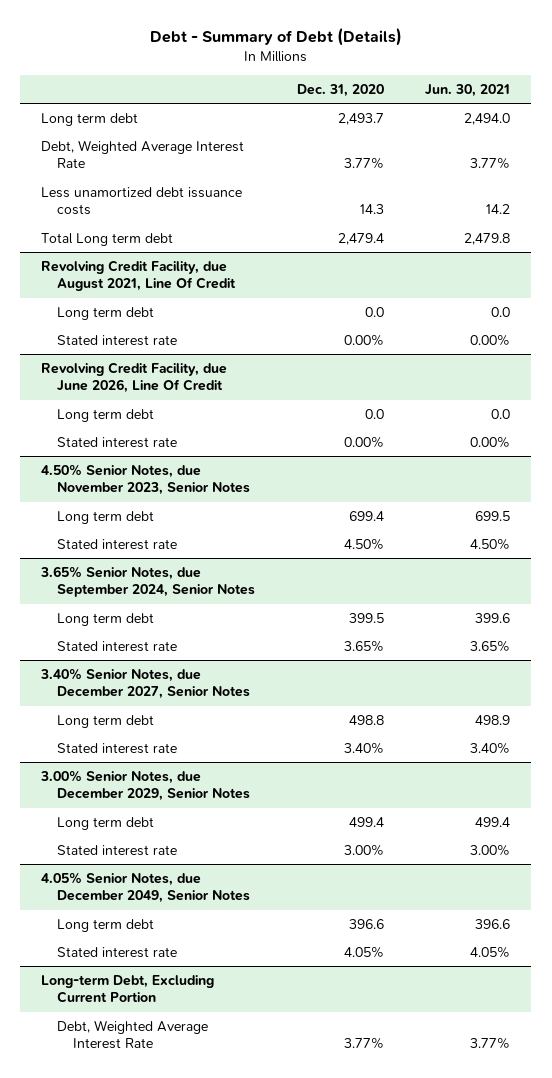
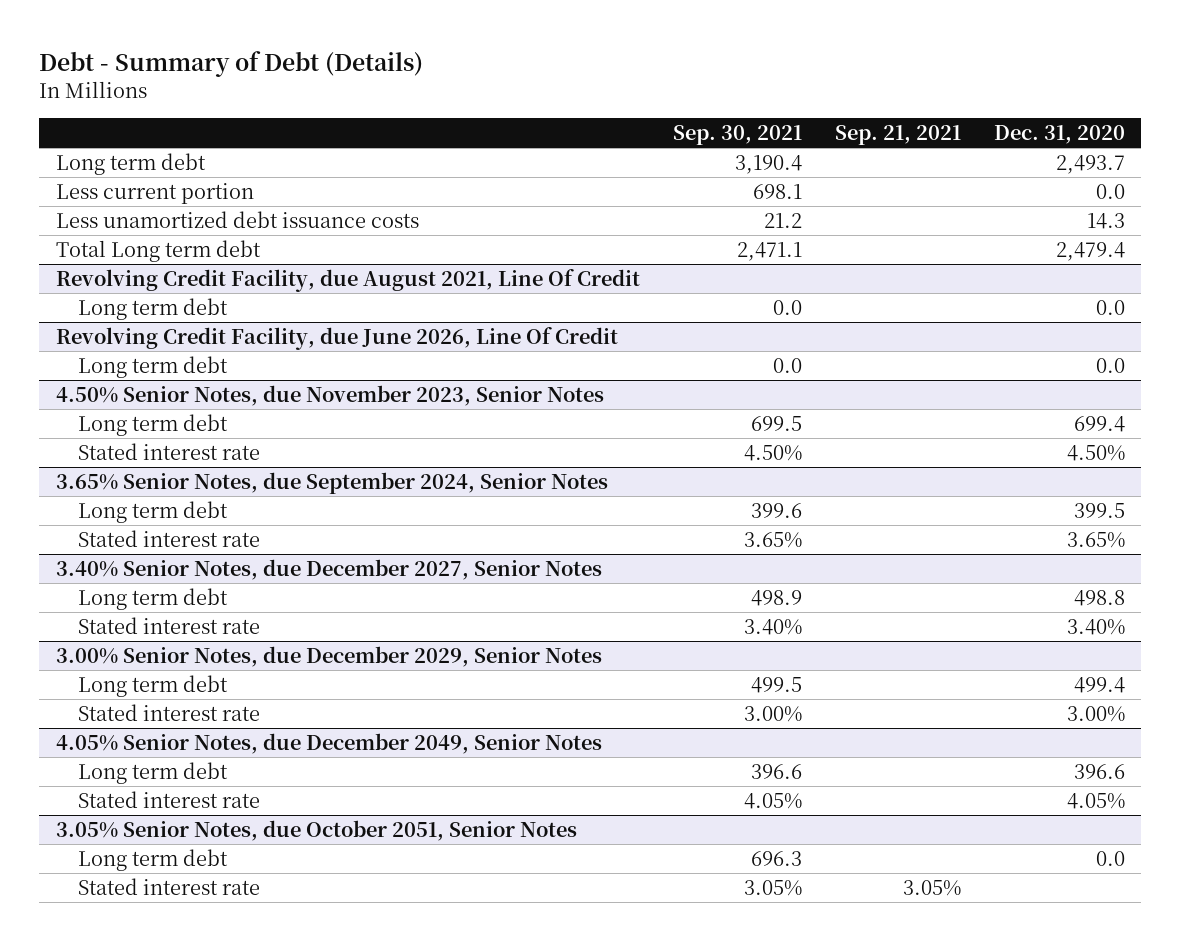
[425,83,511,97] Jun. 30, 2021 -> none
none -> [672,125,802,146] Sep. 30, 2021
none -> [834,125,961,146] Sep. 21, 2021
[41,139,245,169] Debt, Weighted Average Interest Rate -> none
none -> [55,183,254,205] Less current portion
[56,334,177,346] Stated interest rate -> none
[56,436,177,448] Stated interest rate -> none
[41,974,215,1004] Long-term Debt, Excluding Current Portion -> none
[56,1019,208,1050] Debt, Weighted Average Interest Rate -> none
none -> [55,820,577,842] 3.05% Senior Notes, due October 2051, Senior Notes
none -> [78,849,229,872] Long term debt
none -> [78,878,261,896] Stated interest rate

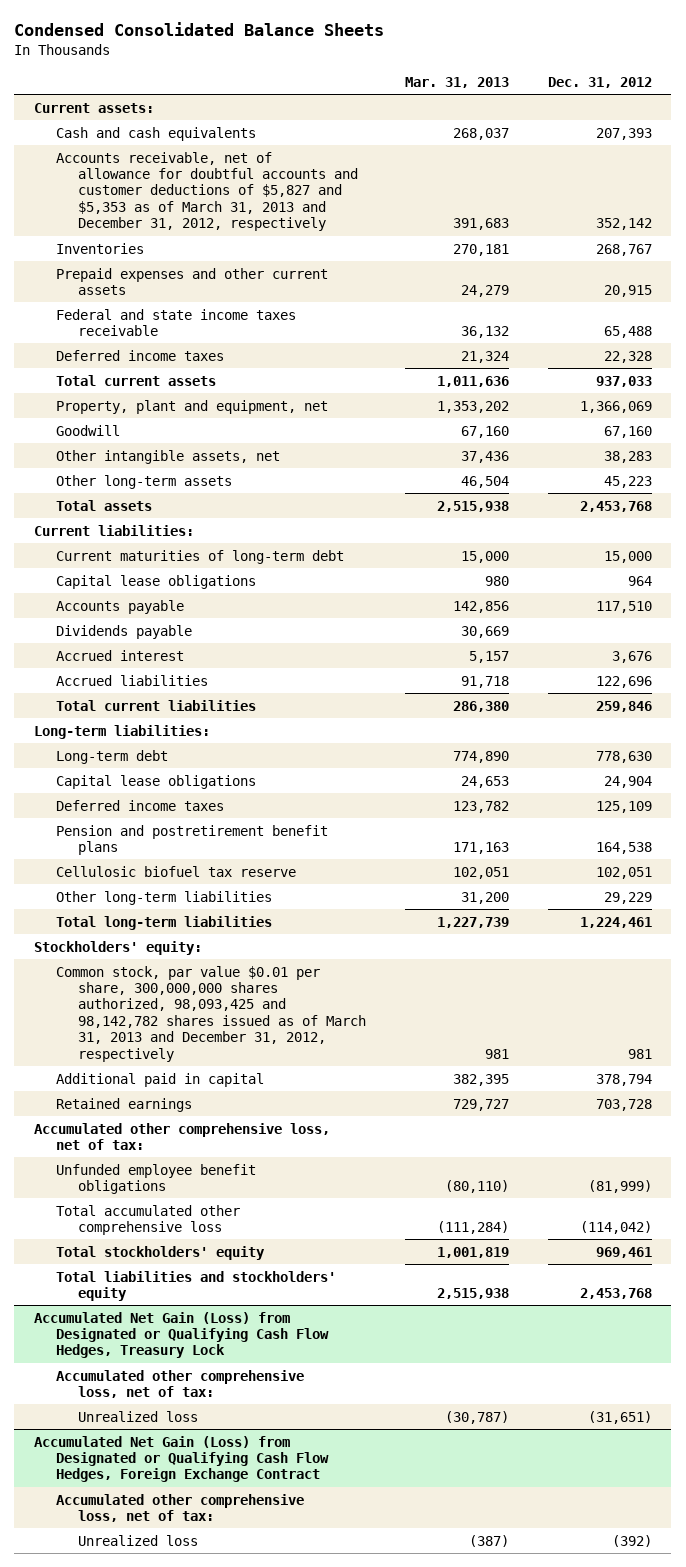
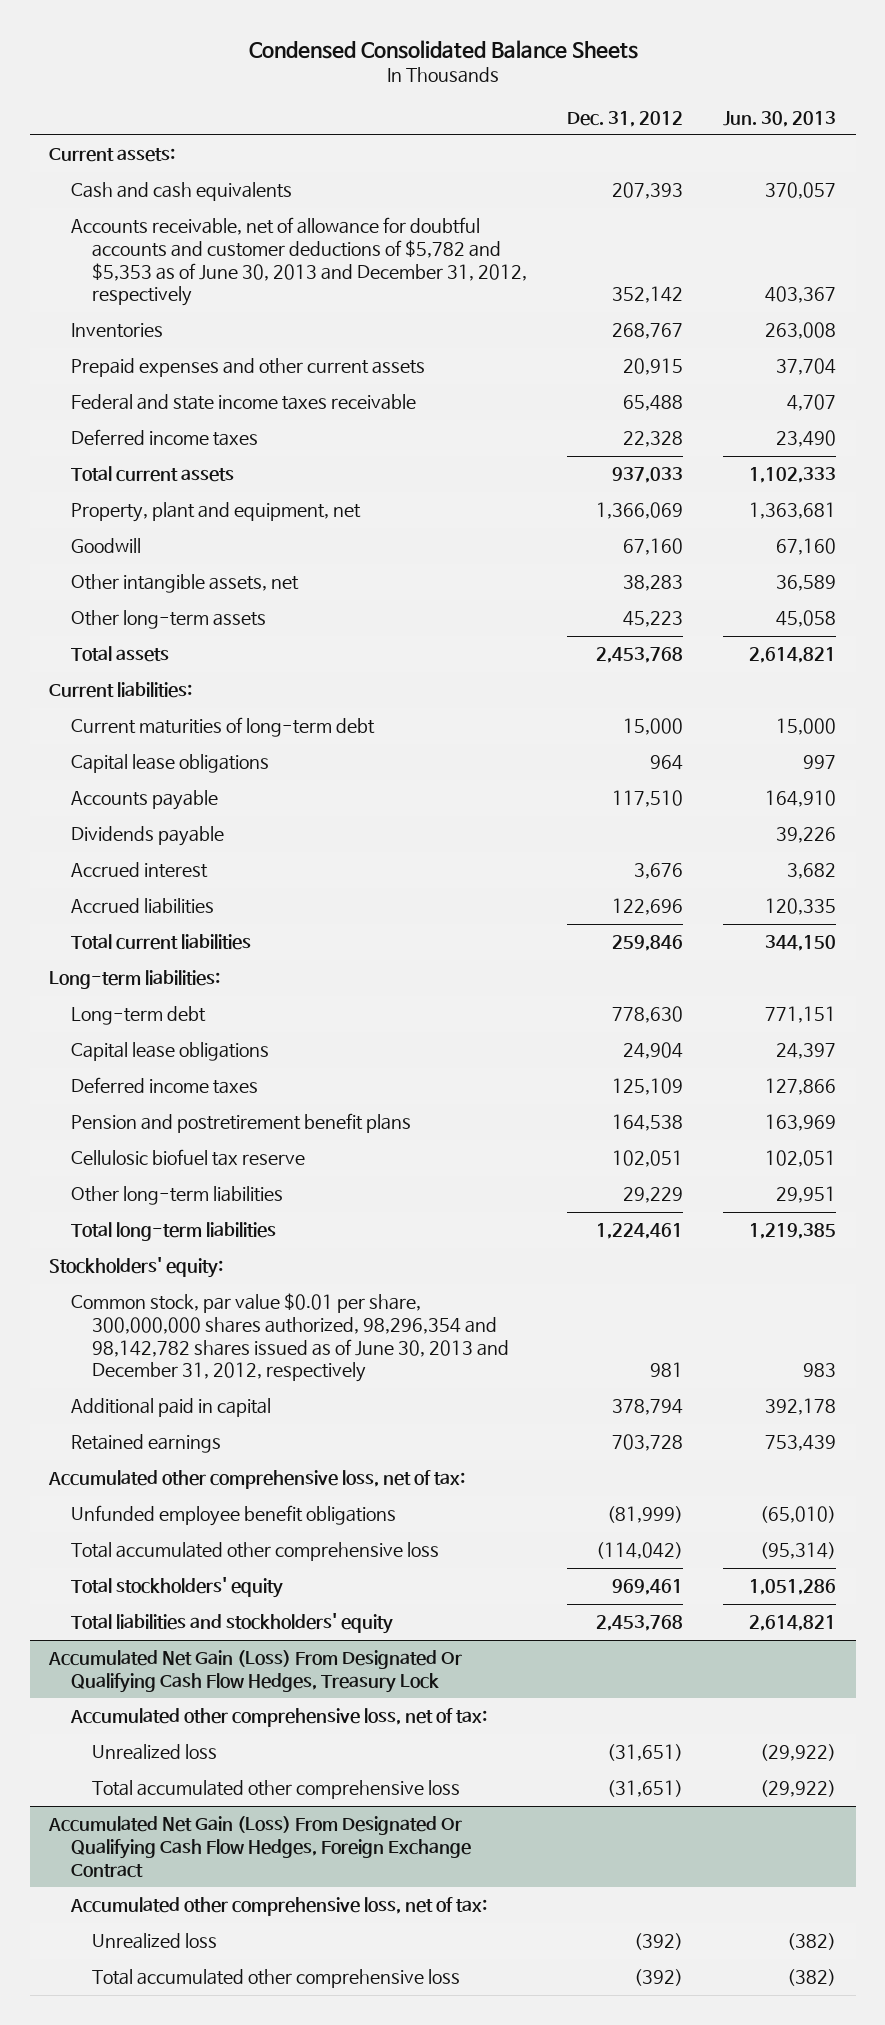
[405,77,510,89] Mar. 31, 2013 -> none
none -> [722,110,836,127] Jun. 30, 2013
[55,151,359,232] Accounts receivable, net of allowance for doubtful accounts and customer deductions of $5,827 and $5,353 as of March 31, 2013 and December 31, 2012, respectively -> [70,217,528,307] Accounts receivable, net of allowance for doubtful accounts and customer deductions of $5,782 and $5,353 as of June 30, 2013 and December 31, 2012, respectively
[55,965,367,1062] Common stock, par value $0.01 per share, 300,000,000 shares authorized, 98,093,425 and 98,142,782 shares issued as of March 31, 2013 and December 31, 2012, respectively -> [70,1293,510,1383] Common stock, par value $0.01 per share, 300,000,000 shares authorized, 98,296,354 and 98,142,782 shares issued as of June 30, 2013 and December 31, 2012, respectively
[33,1311,329,1359] Accumulated Net Gain (Loss) from Designated or Qualifying Cash Flow Hedges, Treasury Lock -> [48,1650,463,1693] Accumulated Net Gain (Loss) From Designated Or Qualifying Cash Flow Hedges, Treasury Lock
none -> [92,1780,461,1800] Total accumulated other comprehensive loss
[33,1435,329,1483] Accumulated Net Gain (Loss) from Designated or Qualifying Cash Flow Hedges, Foreign Exchange Contract -> [48,1816,471,1878] Accumulated Net Gain (Loss) From Designated Or Qualifying Cash Flow Hedges, Foreign Exchange Contract
none -> [92,1969,461,1989] Total accumulated other comprehensive loss

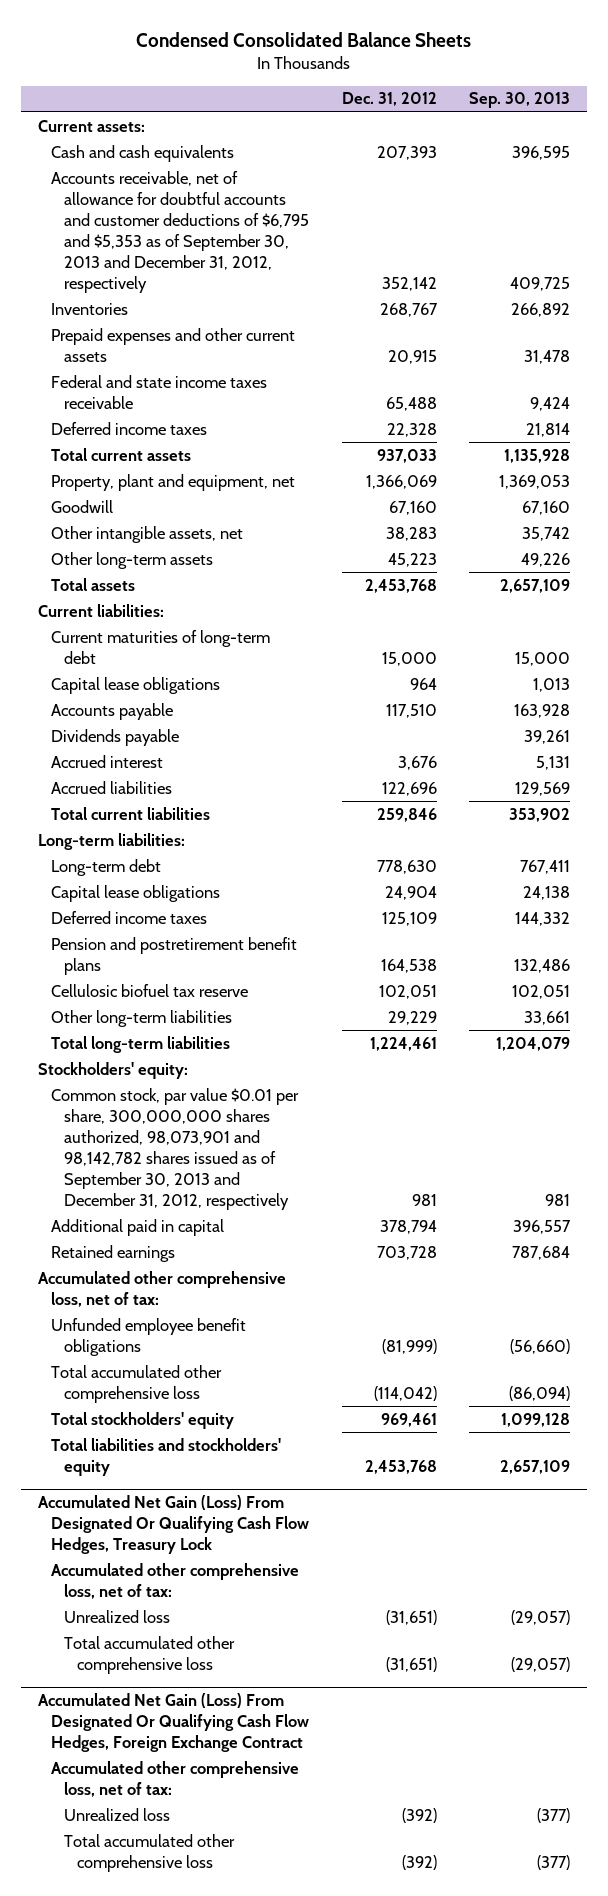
[722,110,836,127] Jun. 30, 2013 -> none
none -> [469,92,571,109] Sep. 30, 2013
[70,217,528,307] Accounts receivable, net of allowance for doubtful accounts and customer deductions of $5,782 and $5,353 as of June 30, 2013 and December 31, 2012, respectively -> [50,170,310,293] Accounts receivable, net of allowance for doubtful accounts and customer deductions of $6,795 and $5,353 as of September 30, 2013 and December 31, 2012, respectively
[70,1293,510,1383] Common stock, par value $0.01 per share, 300,000,000 shares authorized, 98,296,354 and 98,142,782 shares issued as of June 30, 2013 and December 31, 2012, respectively -> [50,1087,299,1210] Common stock, par value $0.01 per share, 300,000,000 shares authorized, 98,073,901 and 98,142,782 shares issued as of September 30, 2013 and December 31, 2012, respectively

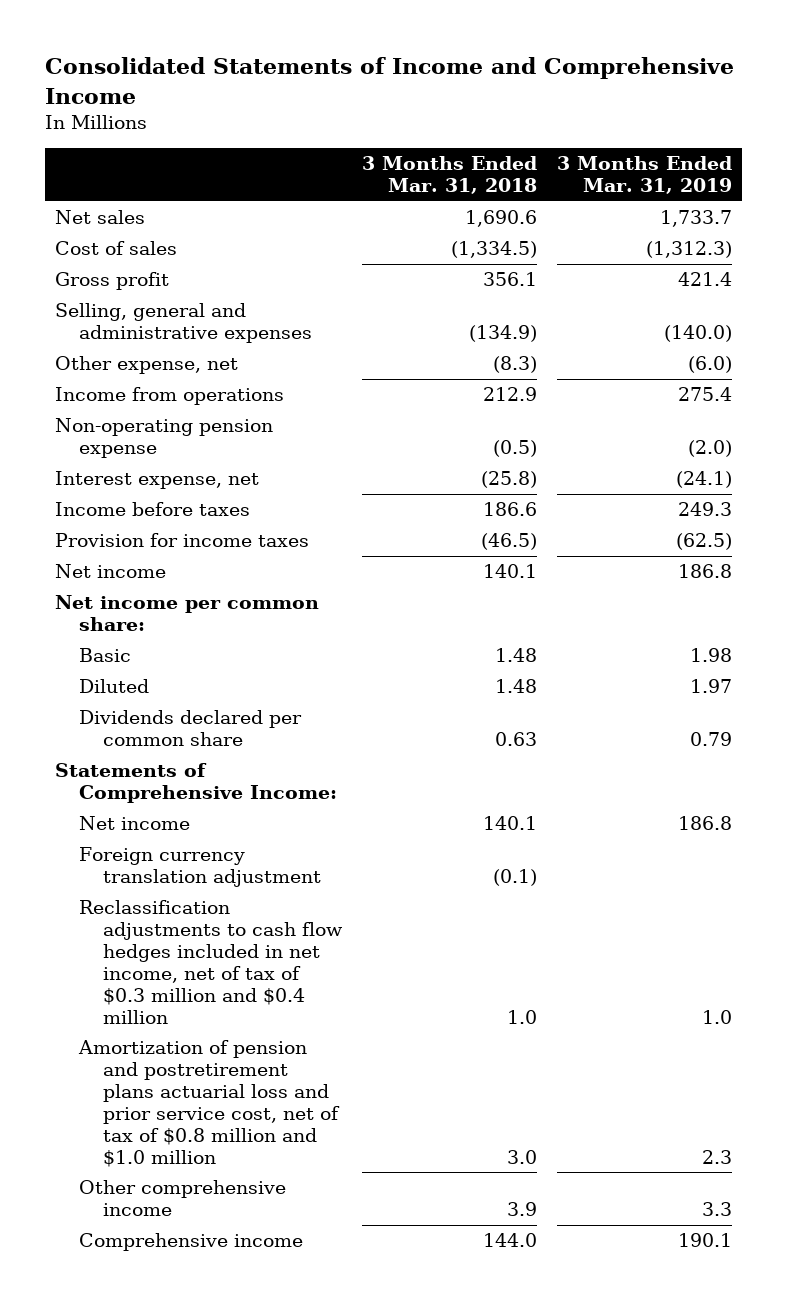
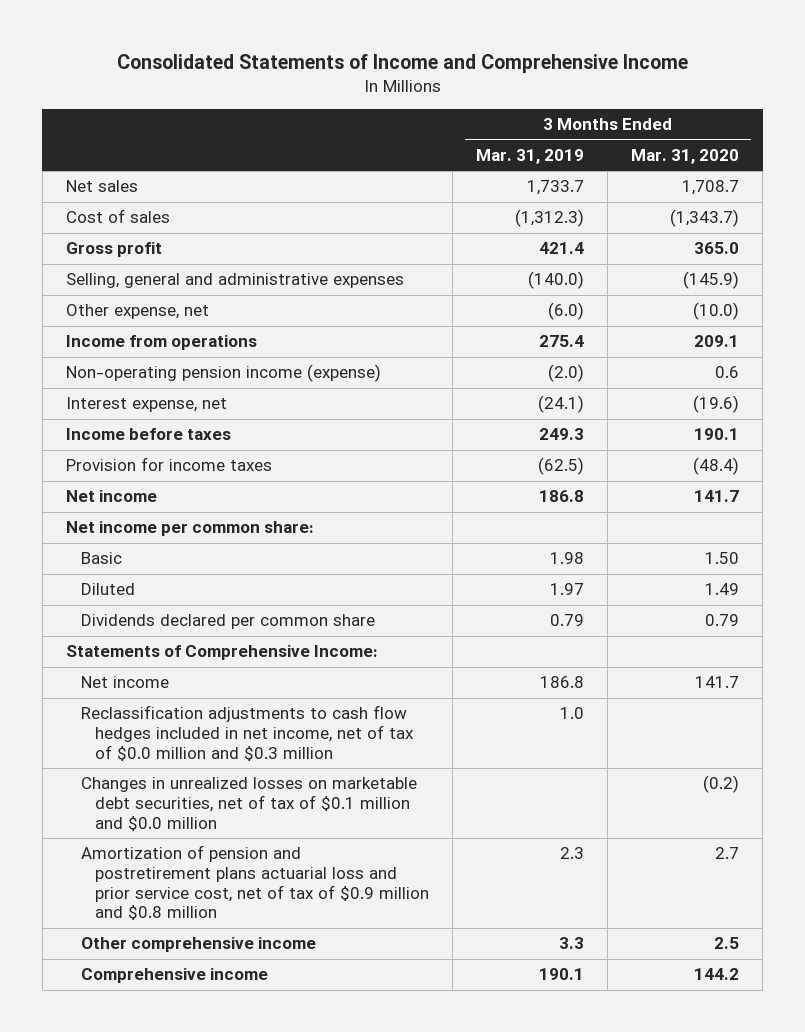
[361,156,537,195] 3 Months Ended Mar. 31, 2018 -> none
none -> [631,148,740,164] Mar. 31, 2020
[55,418,274,459] Non-operating pension expense -> [65,364,381,383] Non-operating pension income (expense)
[78,847,321,888] Foreign currency translation adjustment -> none
[78,900,343,1024] Reclassification adjustments to cash flow hedges included in net income, net of tax of $0.3 million and $0.4 million -> [80,705,415,761] Reclassification adjustments to cash flow hedges included in net income, net of tax of $0.0 million and $0.3 million
none -> [80,777,417,831] Changes in unrealized losses on marketable debt securities, net of tax of $0.1 million and $0.0 million
[77,1040,340,1167] Amortization of pension and postretirement plans actuarial loss and prior service cost, net of tax of $0.8 million and $1.0 million -> [80,845,430,921] Amortization of pension and postretirement plans actuarial loss and prior service cost, net of tax of $0.9 million and $0.8 million

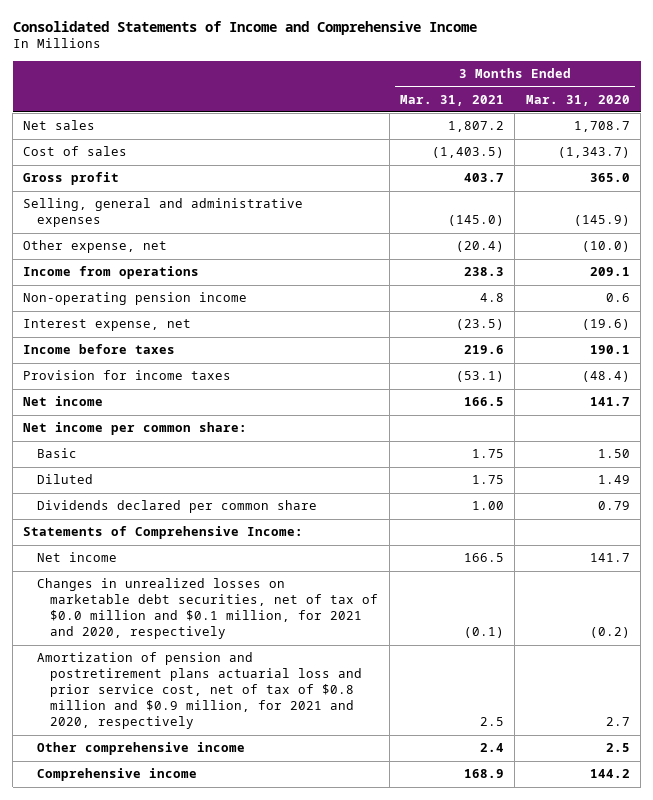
[476,148,585,164] Mar. 31, 2019 -> none
none -> [400,94,505,106] Mar. 31, 2021
[65,364,381,383] Non-operating pension income (expense) -> [23,292,248,306] Non-operating pension income
[80,705,415,761] Reclassification adjustments to cash flow hedges included in net income, net of tax of $0.0 million and $0.3 million -> none
[80,777,417,831] Changes in unrealized losses on marketable debt securities, net of tax of $0.1 million and $0.0 million -> [36,578,379,640] Changes in unrealized losses on marketable debt securities, net of tax of $0.0 million and $0.1 million, for 2021 and 2020, respectively
[80,845,430,921] Amortization of pension and postretirement plans actuarial loss and prior service cost, net of tax of $0.9 million and $0.8 million -> [36,652,363,730] Amortization of pension and postretirement plans actuarial loss and prior service cost, net of tax of $0.8 million and $0.9 million, for 2021 and 2020, respectively

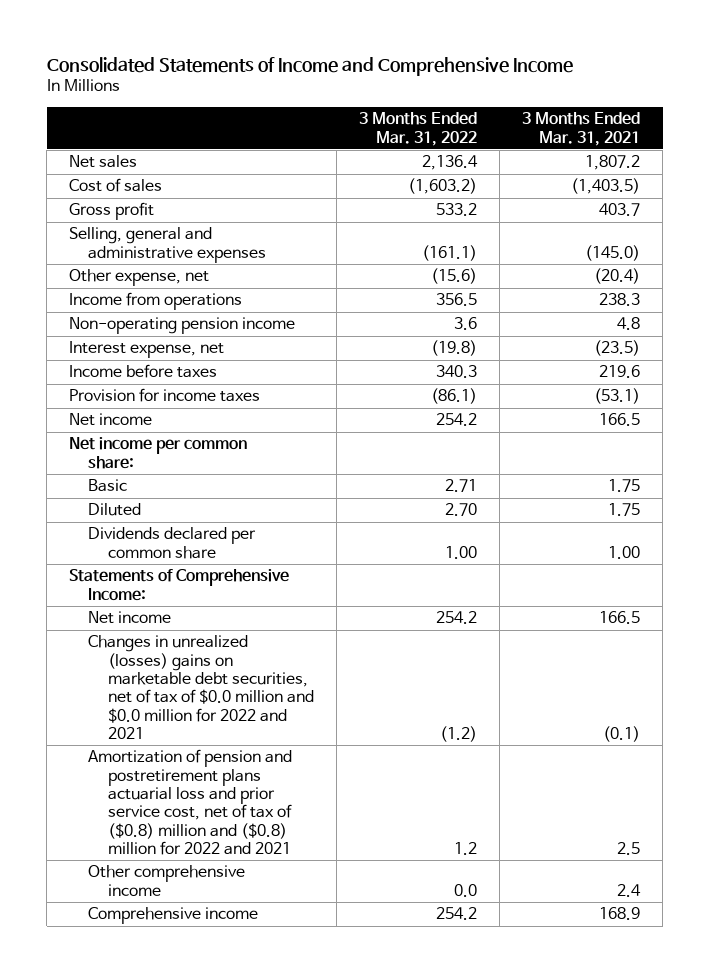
[525,94,630,106] Mar. 31, 2020 -> none
none -> [358,112,477,146] 3 Months Ended Mar. 31, 2022
[36,578,379,640] Changes in unrealized losses on marketable debt securities, net of tax of $0.0 million and $0.1 million, for 2021 and 2020, respectively -> [88,635,314,740] Changes in unrealized (losses) gains on marketable debt securities, net of tax of $0.0 million and $0.0 million for 2022 and 2021
[36,652,363,730] Amortization of pension and postretirement plans actuarial loss and prior service cost, net of tax of $0.8 million and $0.9 million, for 2021 and 2020, respectively -> [88,749,293,856] Amortization of pension and postretirement plans actuarial loss and prior service cost, net of tax of ($0.8) million and ($0.8) million for 2022 and 2021

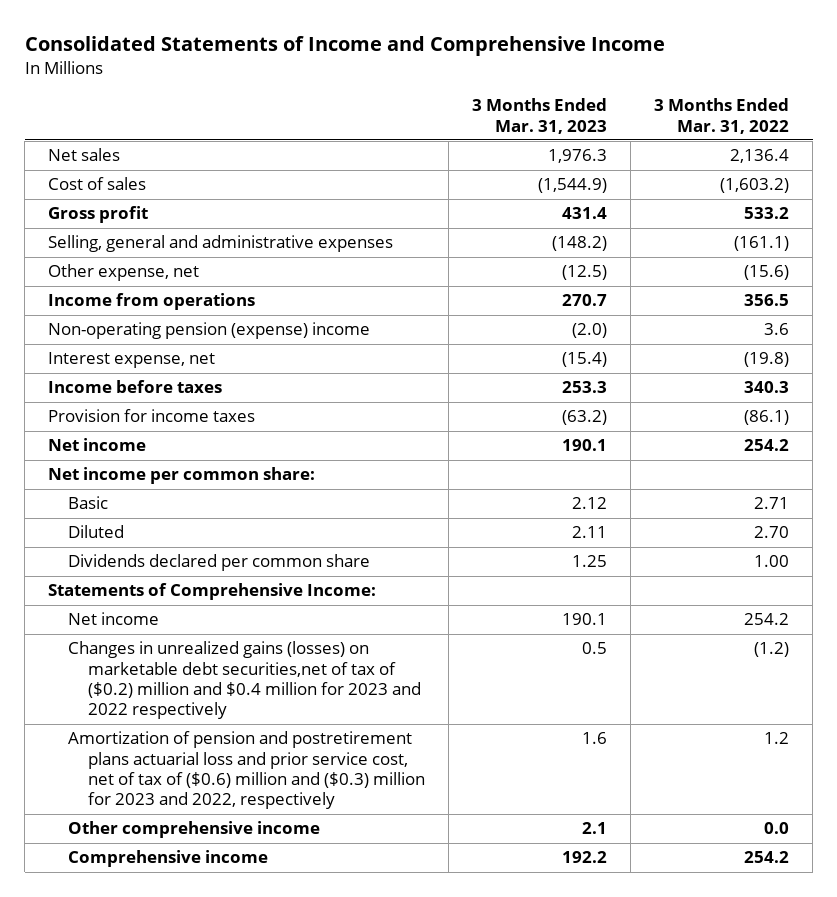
[522,112,641,146] 3 Months Ended Mar. 31, 2021 -> none
none -> [471,98,607,134] 3 Months Ended Mar. 31, 2023
[69,317,296,335] Non-operating pension income -> [48,322,371,340] Non-operating pension (expense) income
[88,635,314,740] Changes in unrealized (losses) gains on marketable debt securities, net of tax of $0.0 million and $0.0 million for 2022 and 2021 -> [67,641,421,720] Changes in unrealized gains (losses) on marketable debt securities,net of tax of ($0.2) million and $0.4 million for 2023 and 2022 respectively
[88,749,293,856] Amortization of pension and postretirement plans actuarial loss and prior service cost, net of tax of ($0.8) million and ($0.8) million for 2022 and 2021 -> [67,731,425,810] Amortization of pension and postretirement plans actuarial loss and prior service cost, net of tax of ($0.6) million and ($0.3) million for 2023 and 2022, respectively

